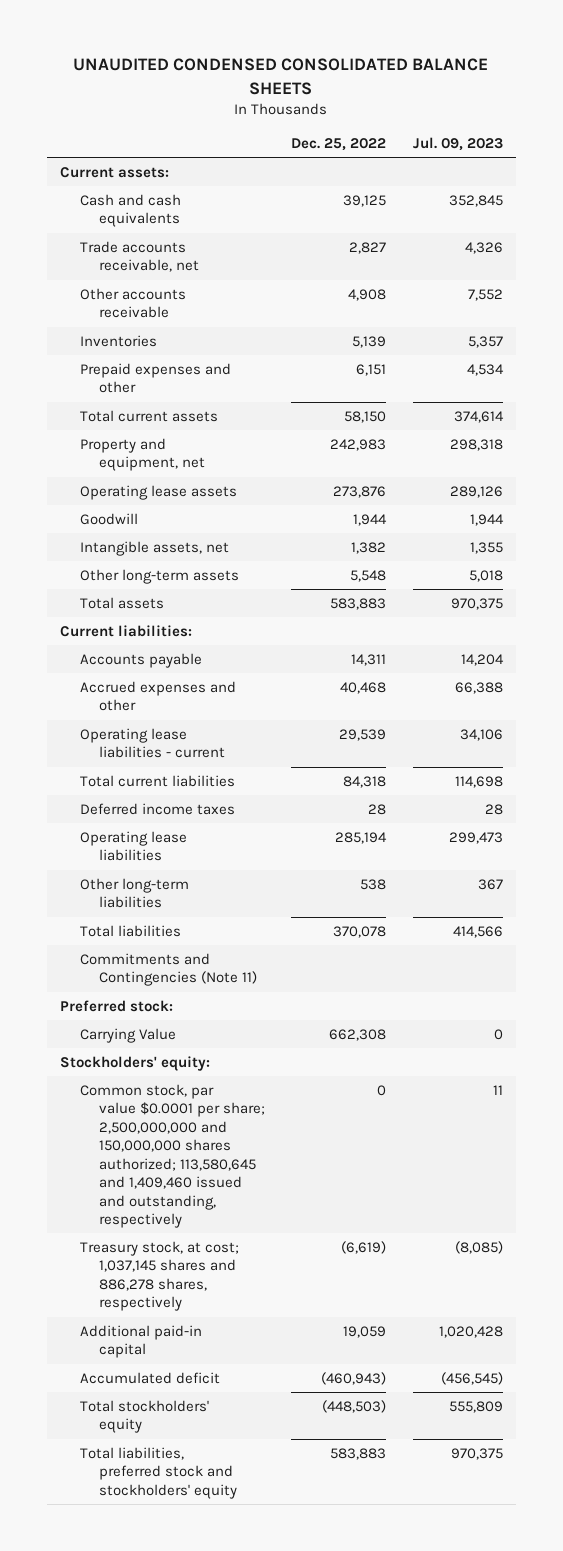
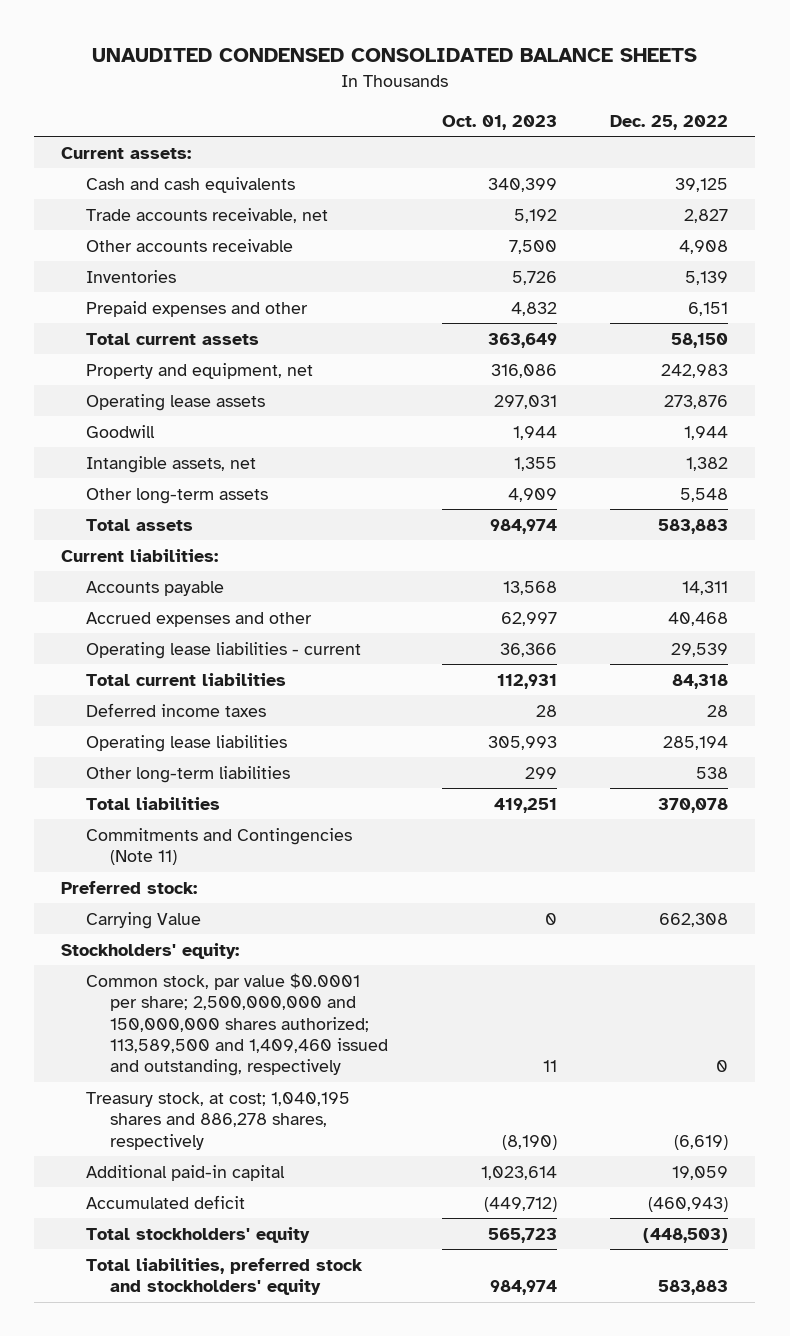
[412,137,503,152] Jul. 09, 2023 -> none
none -> [441,114,557,130] Oct. 01, 2023
[79,1083,265,1228] Common stock, par value $0.0001 per share; 2,500,000,000 and 150,000,000 shares authorized; 113,580,645 and 1,409,460 issued and outstanding, respectively -> [85,972,389,1077] Common stock, par value $0.0001 per share; 2,500,000,000 and 150,000,000 shares authorized; 113,589,500 and 1,409,460 issued and outstanding, respectively
[79,1240,239,1312] Treasury stock, at cost; 1,037,145 shares and 886,278 shares, respectively -> [85,1091,350,1150] Treasury stock, at cost; 1,040,195 shares and 886,278 shares, respectively

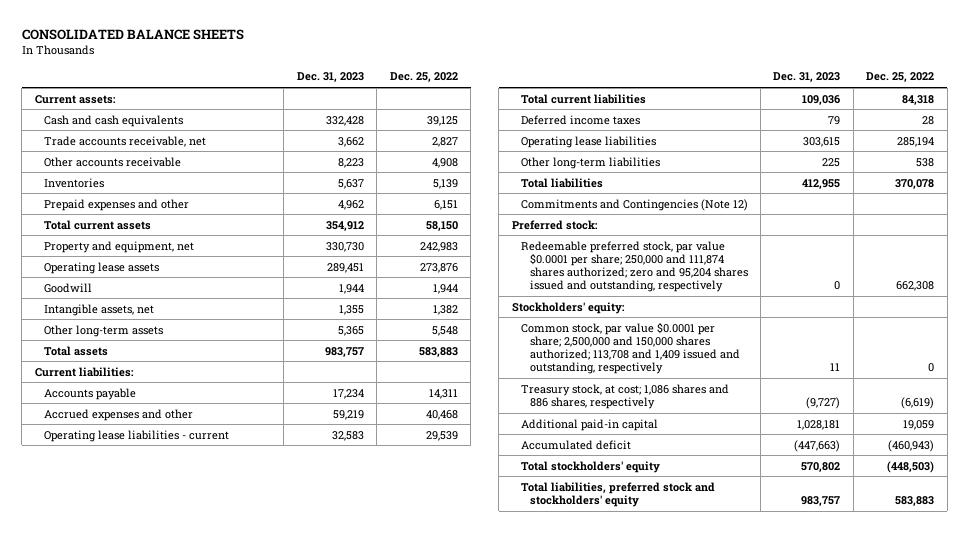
[91,48,697,63] UNAUDITED CONDENSED CONSOLIDATED BALANCE SHEETS -> [21,29,244,41] CONSOLIDATED BALANCE SHEETS
[441,114,557,130] Oct. 01, 2023 -> none
none -> [296,72,364,83] Dec. 31, 2023
[85,827,352,866] Commitments and Contingencies (Note 11) -> [520,198,748,211] Commitments and Contingencies (Note 12)
[85,911,201,929] Carrying Value -> [520,240,748,293] Redeemable preferred stock, par value $0.0001 per share; 250,000 and 111,874 shares authorized; zero and 95,204 shares issued and outstanding, respectively
[85,972,389,1077] Common stock, par value $0.0001 per share; 2,500,000,000 and 150,000,000 shares authorized; 113,589,500 and 1,409,460 issued and outstanding, respectively -> [520,321,740,375] Common stock, par value $0.0001 per share; 2,500,000 and 150,000 shares authorized; 113,708 and 1,409 issued and outstanding, respectively
[85,1091,350,1150] Treasury stock, at cost; 1,040,195 shares and 886,278 shares, respectively -> [520,383,729,409] Treasury stock, at cost; 1,086 shares and 886 shares, respectively

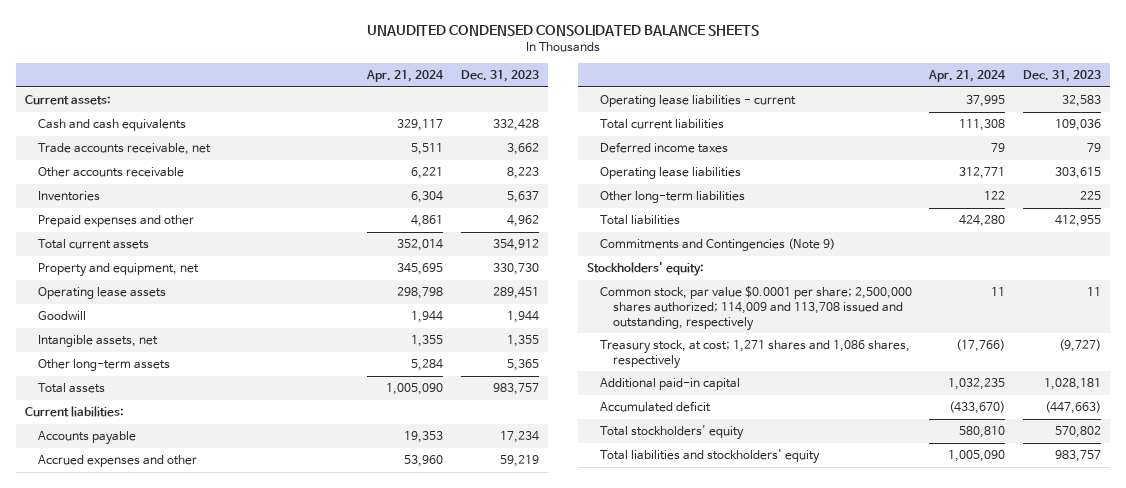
[21,29,244,41] CONSOLIDATED BALANCE SHEETS -> [366,24,759,36] UNAUDITED CONDENSED CONSOLIDATED BALANCE SHEETS
[389,72,458,83] Dec. 25, 2022 -> none
none -> [366,70,445,83] Apr. 21, 2024
[511,219,598,230] Preferred stock: -> none
[520,240,748,293] Redeemable preferred stock, par value $0.0001 per share; 250,000 and 111,874 shares authorized; zero and 95,204 shares issued and outstanding, respectively -> none
[520,198,748,211] Commitments and Contingencies (Note 12) -> [599,238,835,252] Commitments and Contingencies (Note 9)
[520,321,740,375] Common stock, par value $0.0001 per share; 2,500,000 and 150,000 shares authorized; 113,708 and 1,409 issued and outstanding, respectively -> [599,286,912,331] Common stock, par value $0.0001 per share; 2,500,000 shares authorized; 114,009 and 113,708 issued and outstanding, respectively
[520,383,729,409] Treasury stock, at cost; 1,086 shares and 886 shares, respectively -> [599,340,910,369] Treasury stock, at cost; 1,271 shares and 1,086 shares, respectively
[520,481,715,507] Total liabilities, preferred stock and stockholders' equity -> [599,449,820,465] Total liabilities and stockholders' equity

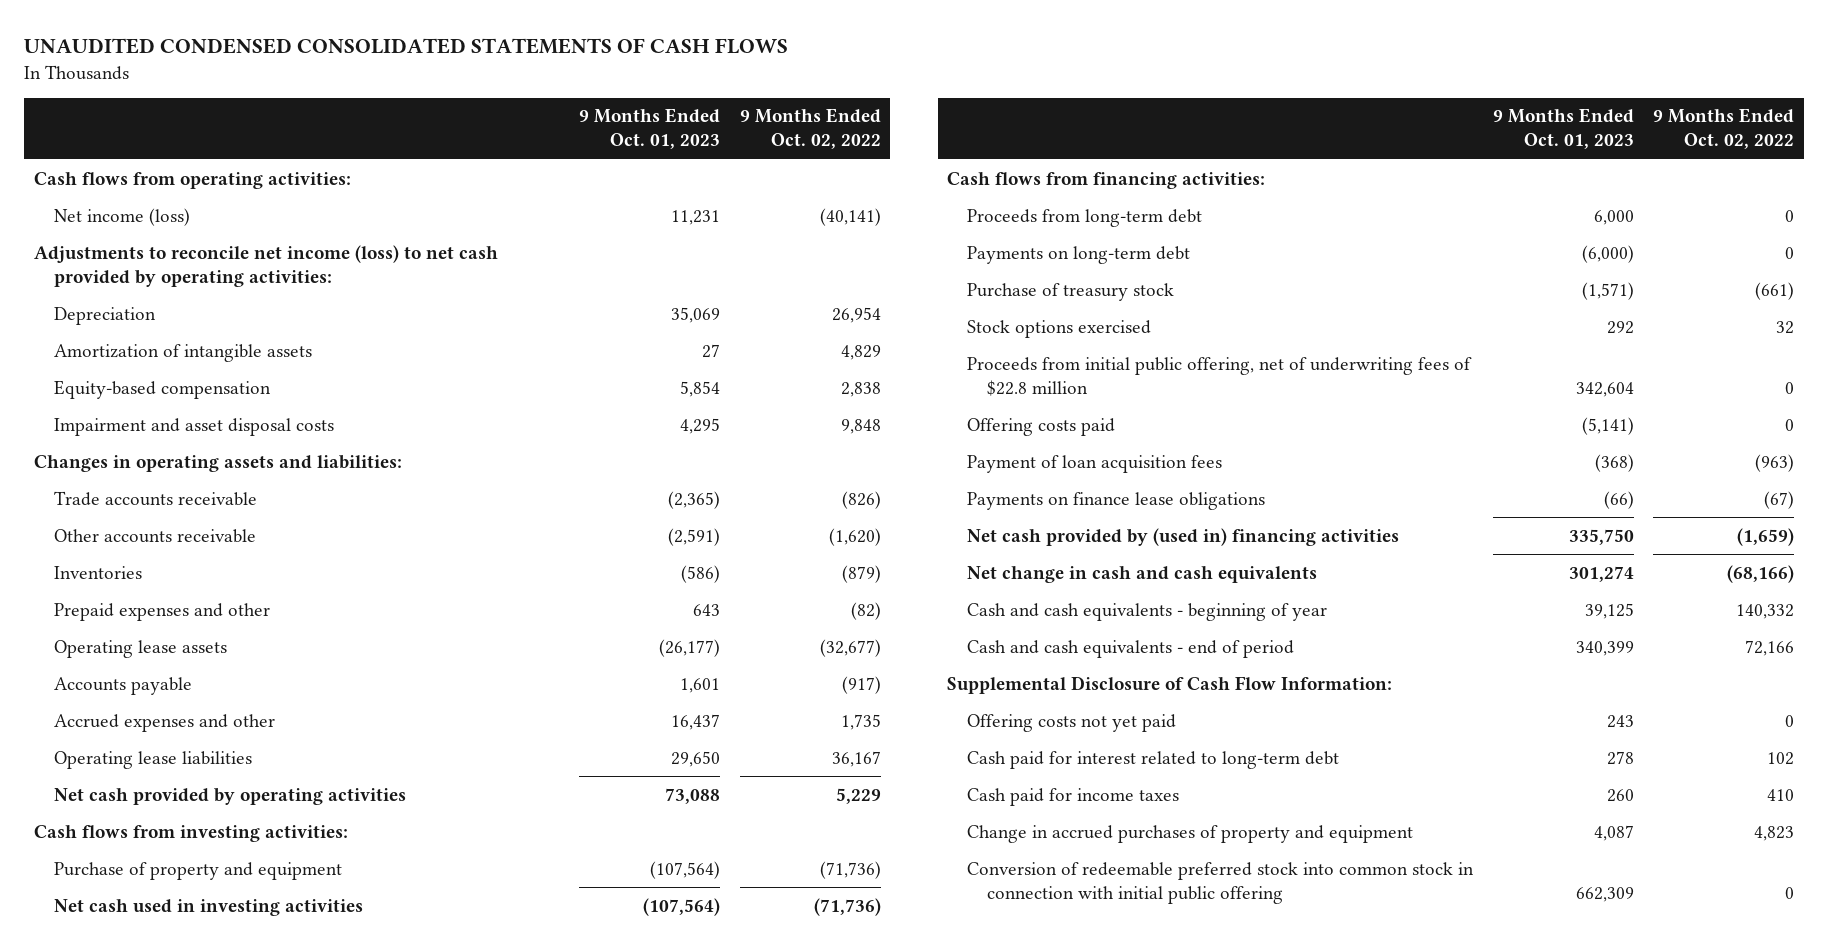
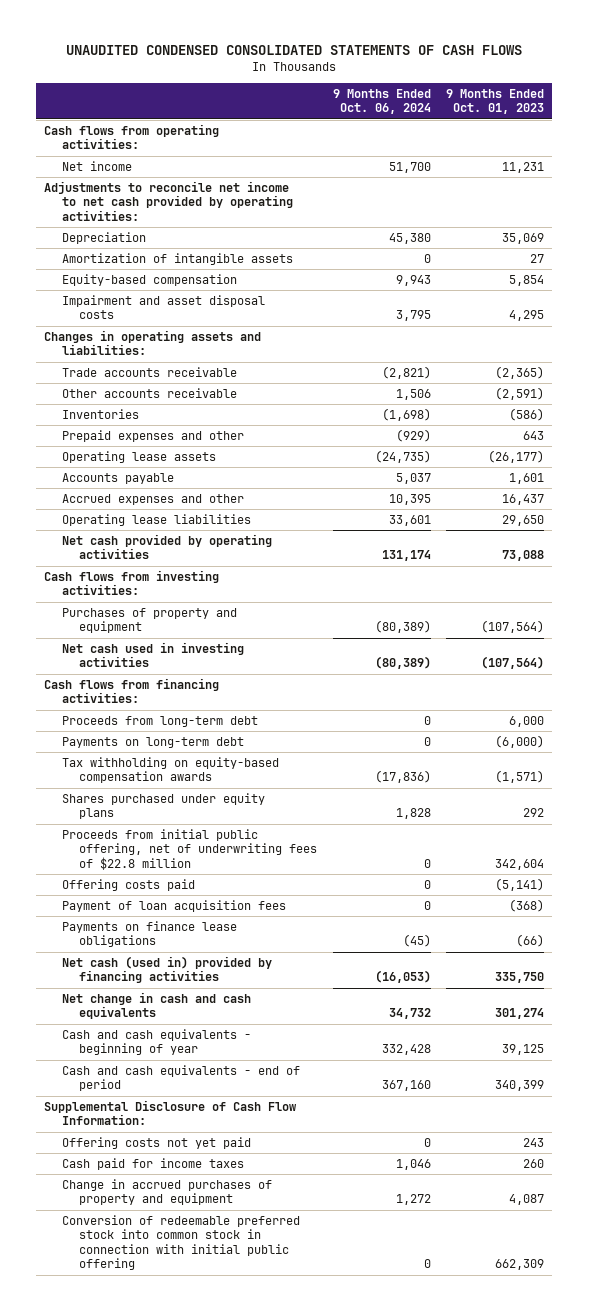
[739,108,881,150] 9 Months Ended Oct. 02, 2022 -> none
none -> [332,88,431,115] 9 Months Ended Oct. 06, 2024
[53,207,190,226] Net income (loss) -> [61,161,132,172] Net income
[33,244,498,287] Adjustments to reconcile net income (loss) to net cash provided by operating activities: -> [44,181,293,221] Adjustments to reconcile net income to net cash provided by operating activities:
[53,861,342,880] Purchase of property and equipment -> [61,608,237,634] Purchases of property and equipment
[967,282,1175,301] Purchase of treasury stock -> [61,757,279,784] Tax withholding on equity-based compensation awards
[967,319,1152,338] Stock options exercised -> [61,793,265,820] Shares purchased under equity plans
[967,527,1400,546] Net cash provided by (used in) financing activities -> [61,956,272,984] Net cash (used in) provided by financing activities
[967,750,1340,769] Cash paid for interest related to long-term debt -> none

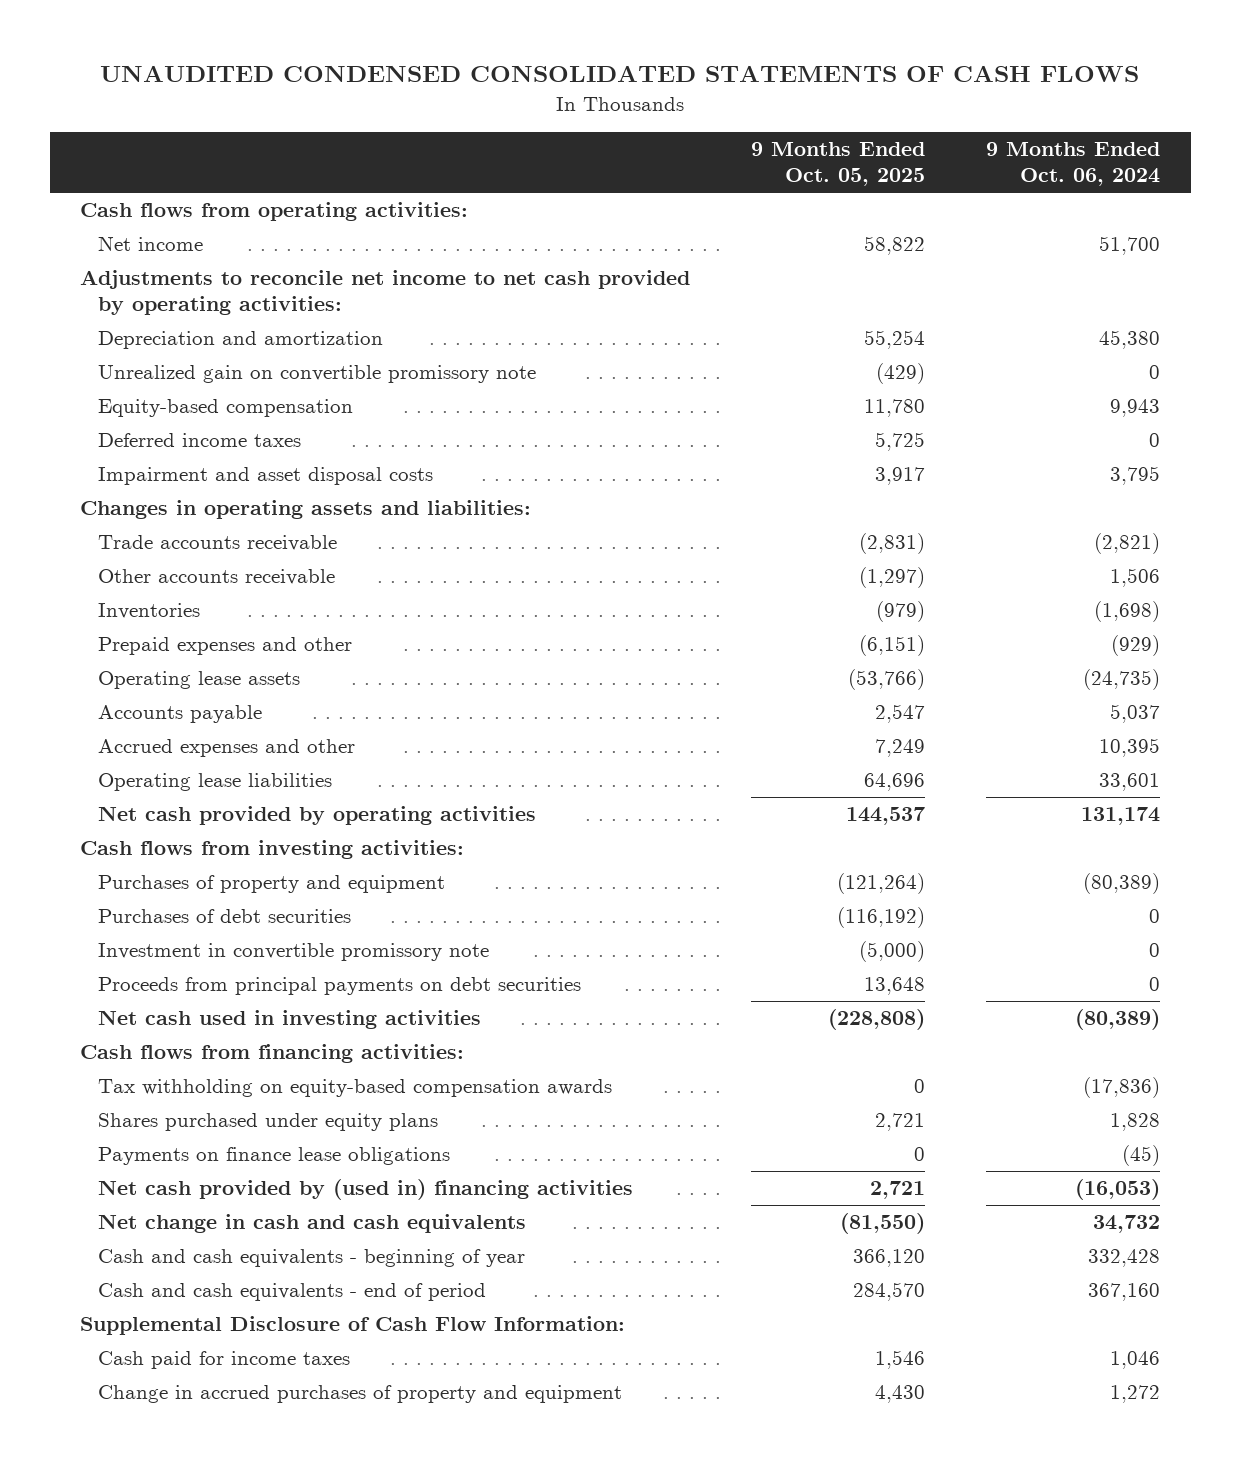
[446,88,545,115] 9 Months Ended Oct. 01, 2023 -> none
none -> [751,142,926,187] 9 Months Ended Oct. 05, 2025
[61,253,293,266] Amortization of intangible assets -> none
[61,232,146,245] Depreciation -> [98,331,384,350] Depreciation and amortization
none -> [98,365,537,384] Unrealized gain on convertible promissory note
none -> [98,433,302,448] Deferred income taxes
none -> [98,909,352,924] Purchases of debt securities
none -> [98,943,490,962] Investment in convertible promissory note
none -> [98,977,582,996] Proceeds from principal payments on debt securities
[61,716,258,728] Proceeds from long-term debt -> none
[61,737,244,749] Payments on long-term debt -> none
[61,829,318,870] Proceeds from initial public offering, net of underwriting fees of $22.8 million -> none
[61,879,195,892] Offering costs paid -> none
[61,900,286,913] Payment of loan acquisition fees -> none
[61,956,272,984] Net cash (used in) provided by financing activities -> [98,1179,634,1201] Net cash provided by (used in) financing activities
[61,1137,251,1150] Offering costs not yet paid -> none
[61,1215,300,1271] Conversion of redeemable preferred stock into common stock in connection with initial public offering -> none

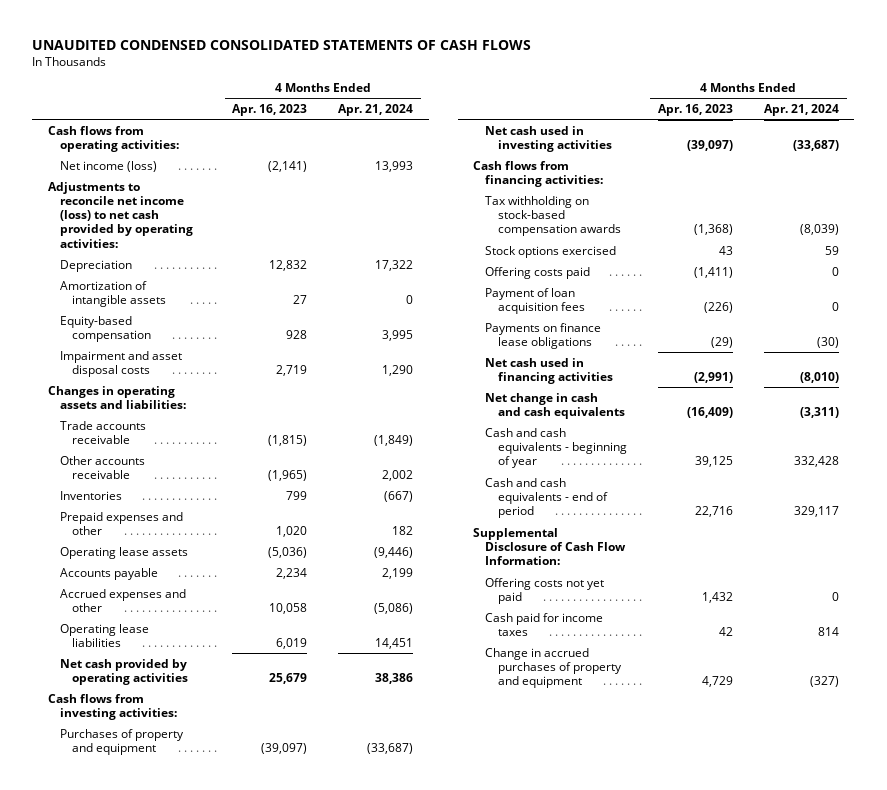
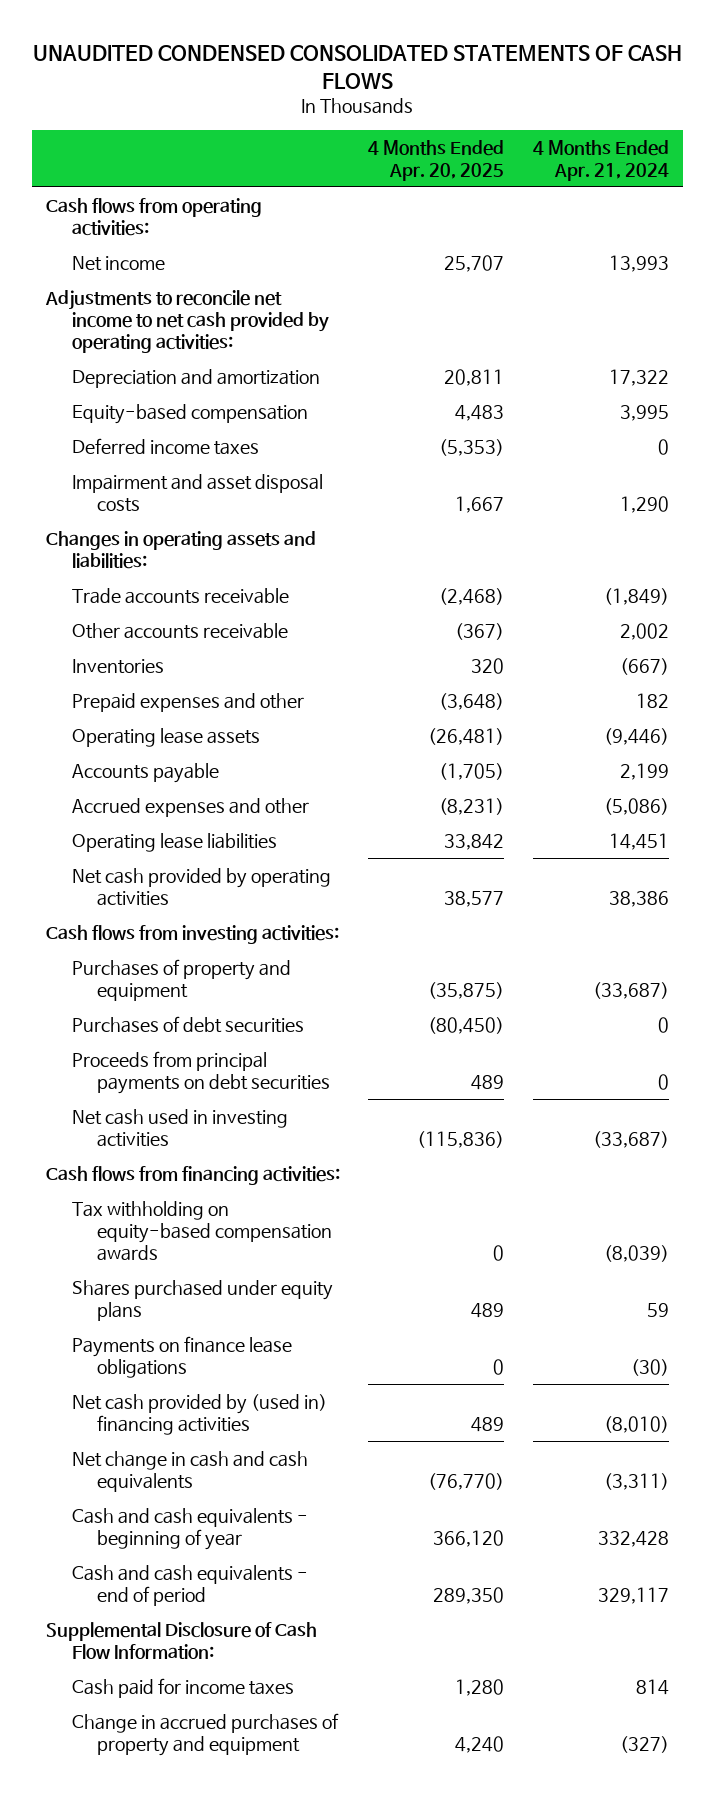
[232,103,308,116] Apr. 16, 2023 -> none
none -> [368,139,505,182] 4 Months Ended Apr. 20, 2025
[60,280,167,307] Amortization of intangible assets -> none
[60,160,158,172] Net income (loss) -> [71,255,165,271] Net income
[47,181,194,248] Adjustments to reconcile net income (loss) to net cash provided by operating activities: -> [44,289,329,354] Adjustments to reconcile net income to net cash provided by operating activities:
[60,259,133,272] Depreciation -> [71,368,320,388] Depreciation and amortization
none -> [71,437,259,455] Deferred income taxes
none -> [71,1015,304,1033] Purchases of debt securities
none -> [71,1050,331,1095] Proceeds from principal payments on debt securities
[485,245,617,258] Stock options exercised -> none
[485,266,591,279] Offering costs paid -> none
[485,287,585,314] Payment of loan acquisition fees -> none
[485,195,621,237] Tax withholding on stock-based compensation awards -> [71,1200,333,1262] Tax withholding on equity-based compensation awards
none -> [71,1279,333,1322] Shares purchased under equity plans
[485,357,613,384] Net cash used in financing activities -> [71,1393,327,1436] Net cash provided by (used in) financing activities
[485,577,605,604] Offering costs not yet paid -> none

